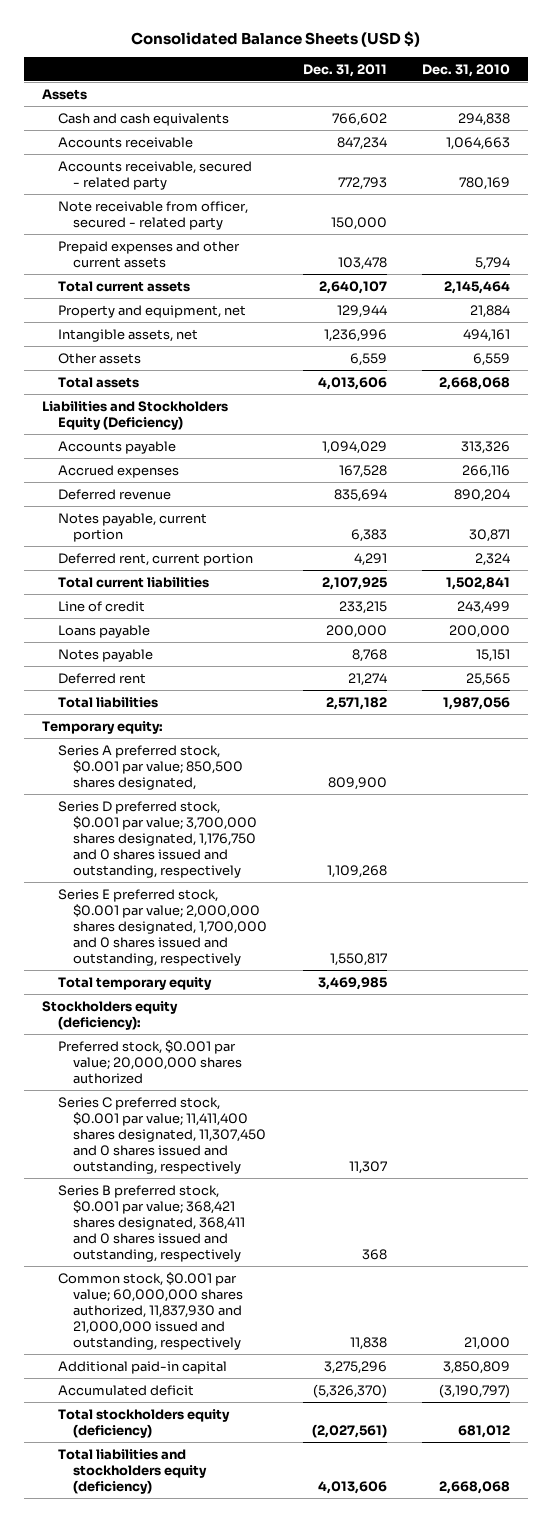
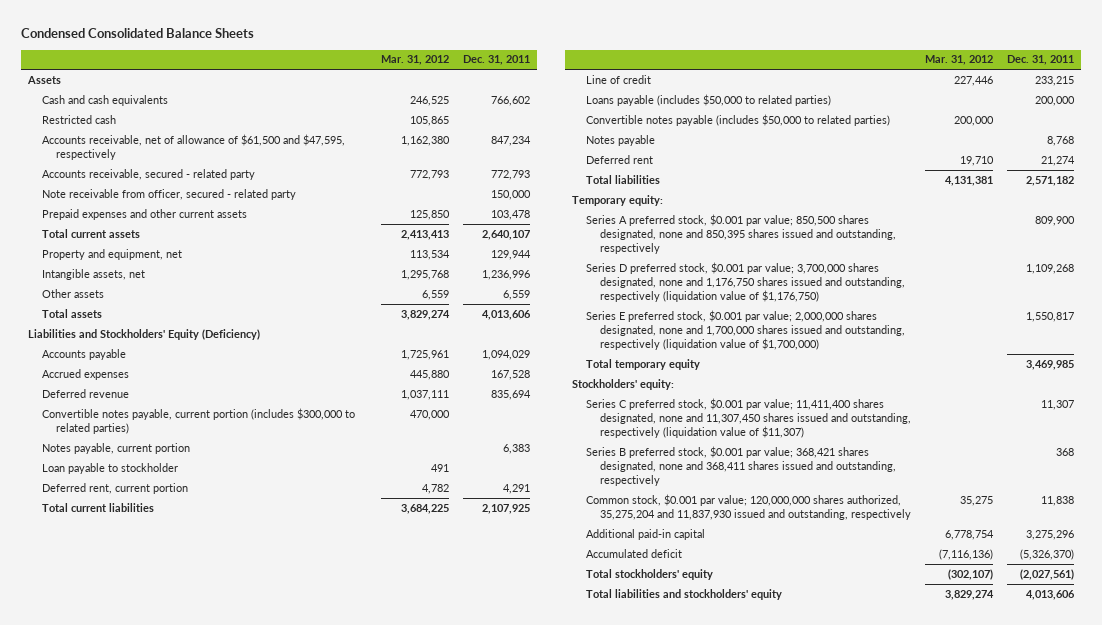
[130,31,420,48] Consolidated Balance Sheets (USD $) -> [21,28,255,39] Condensed Consolidated Balance Sheets
[422,63,511,77] Dec. 31, 2010 -> none
none -> [381,55,450,66] Mar. 31, 2012
none -> [42,114,117,124] Restricted cash
[57,136,193,148] Accounts receivable -> [42,133,346,161] Accounts receivable, net of allowance of $61,500 and $47,595, respectively
[41,400,228,430] Liabilities and Stockholders Equity (Deficiency) -> [28,328,261,340] Liabilities and Stockholders' Equity (Deficiency)
none -> [42,407,356,435] Convertible notes payable, current portion (includes $300,000 to related parties)
none -> [42,462,179,474] Loan payable to stockholder
[57,624,150,638] Loans payable -> [586,93,832,106] Loans payable (includes $50,000 to related parties)
none -> [586,113,891,126] Convertible notes payable (includes $50,000 to related parties)
[57,744,244,790] Series A preferred stock, $0.001 par value; 850,500 shares designated, -> [586,213,897,255] Series A preferred stock, $0.001 par value; 850,500 shares designated, none and 850,395 shares issued and outstanding, respectively
[57,800,258,878] Series D preferred stock, $0.001 par value; 3,700,000 shares designated, 1,176,750 and 0 shares issued and outstanding, respectively -> [586,261,906,303] Series D preferred stock, $0.001 par value; 3,700,000 shares designated, none and 1,176,750 shares issued and outstanding, respectively (liquidation value of $1,176,750)
[57,888,268,966] Series E preferred stock, $0.001 par value; 2,000,000 shares designated, 1,700,000 and 0 shares issued and outstanding, respectively -> [586,309,906,351] Series E preferred stock, $0.001 par value; 2,000,000 shares designated, none and 1,700,000 shares issued and outstanding, respectively (liquidation value of $1,700,000)
[57,1039,243,1084] Preferred stock, $0.001 par value; 20,000,000 shares authorized -> none
[41,1000,178,1030] Stockholders equity (deficiency): -> [571,378,674,390] Stockholders' equity:
[57,1096,267,1174] Series C preferred stock, $0.001 par value; 11,411,400 shares designated, 11,307,450 and 0 shares issued and outstanding, respectively -> [586,397,912,439] Series C preferred stock, $0.001 par value; 11,411,400 shares designated, none and 11,307,450 shares issued and outstanding, respectively (liquidation value of $11,307)
[57,1184,246,1262] Series B preferred stock, $0.001 par value; 368,421 shares designated, 368,411 and 0 shares issued and outstanding, respectively -> [586,445,897,487] Series B preferred stock, $0.001 par value; 368,421 shares designated, none and 368,411 shares issued and outstanding, respectively
[57,1271,244,1350] Common stock, $0.001 par value; 60,000,000 shares authorized, 11,837,930 and 21,000,000 issued and outstanding, respectively -> [586,493,912,521] Common stock, $0.001 par value; 120,000,000 shares authorized, 35,275,204 and 11,837,930 issued and outstanding, respectively
[57,1408,230,1438] Total stockholders equity (deficiency) -> [586,568,714,580] Total stockholders' equity
[57,1448,208,1494] Total liabilities and stockholders equity (deficiency) -> [586,588,783,600] Total liabilities and stockholders' equity

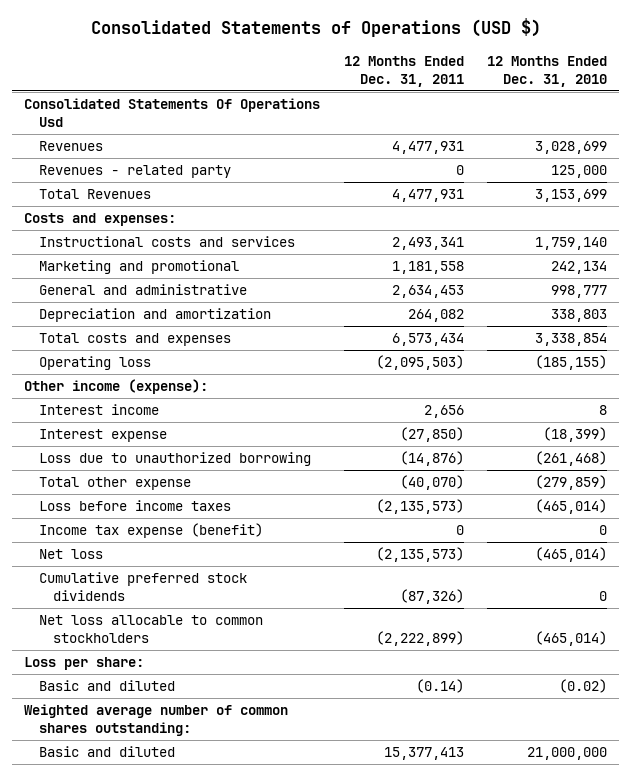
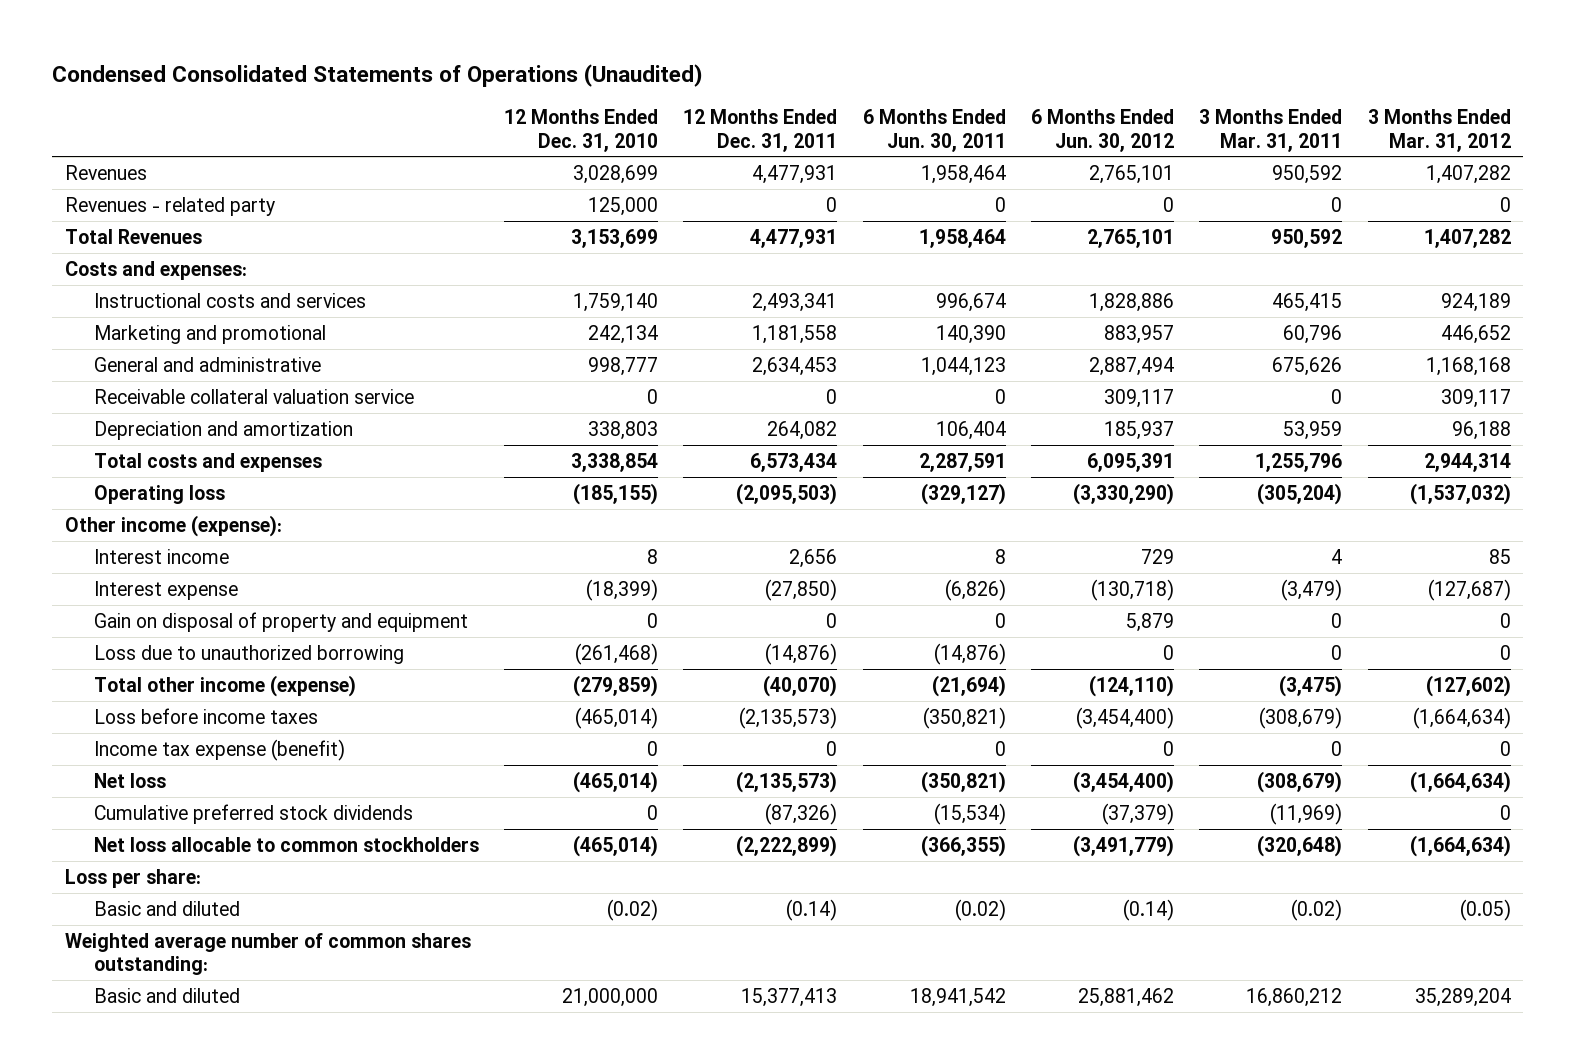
[90,18,541,38] Consolidated Statements of Operations (USD $) -> [51,64,703,88] Condensed Consolidated Statements of Operations (Unaudited)
none -> [862,109,1006,152] 6 Months Ended Jun. 30, 2011
none -> [1031,109,1175,152] 6 Months Ended Jun. 30, 2012
none -> [1199,109,1343,152] 3 Months Ended Mar. 31, 2011
none -> [1367,109,1511,152] 3 Months Ended Mar. 31, 2012
[24,98,321,128] Consolidated Statements Of Operations Usd -> none
none -> [93,388,414,404] Receivable collateral valuation service
none -> [93,611,468,632] Gain on disposal of property and equipment
[38,477,191,491] Total other expense -> [93,674,356,697] Total other income (expense)

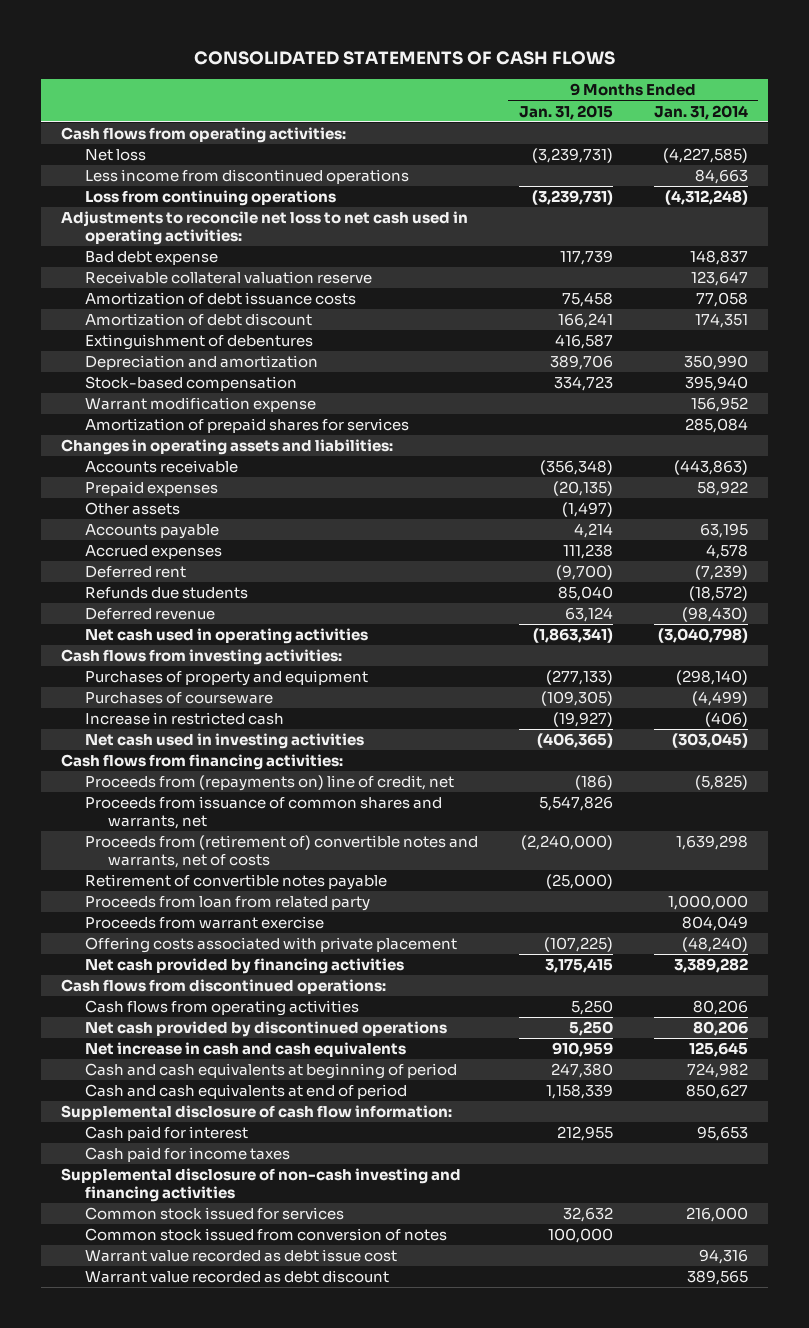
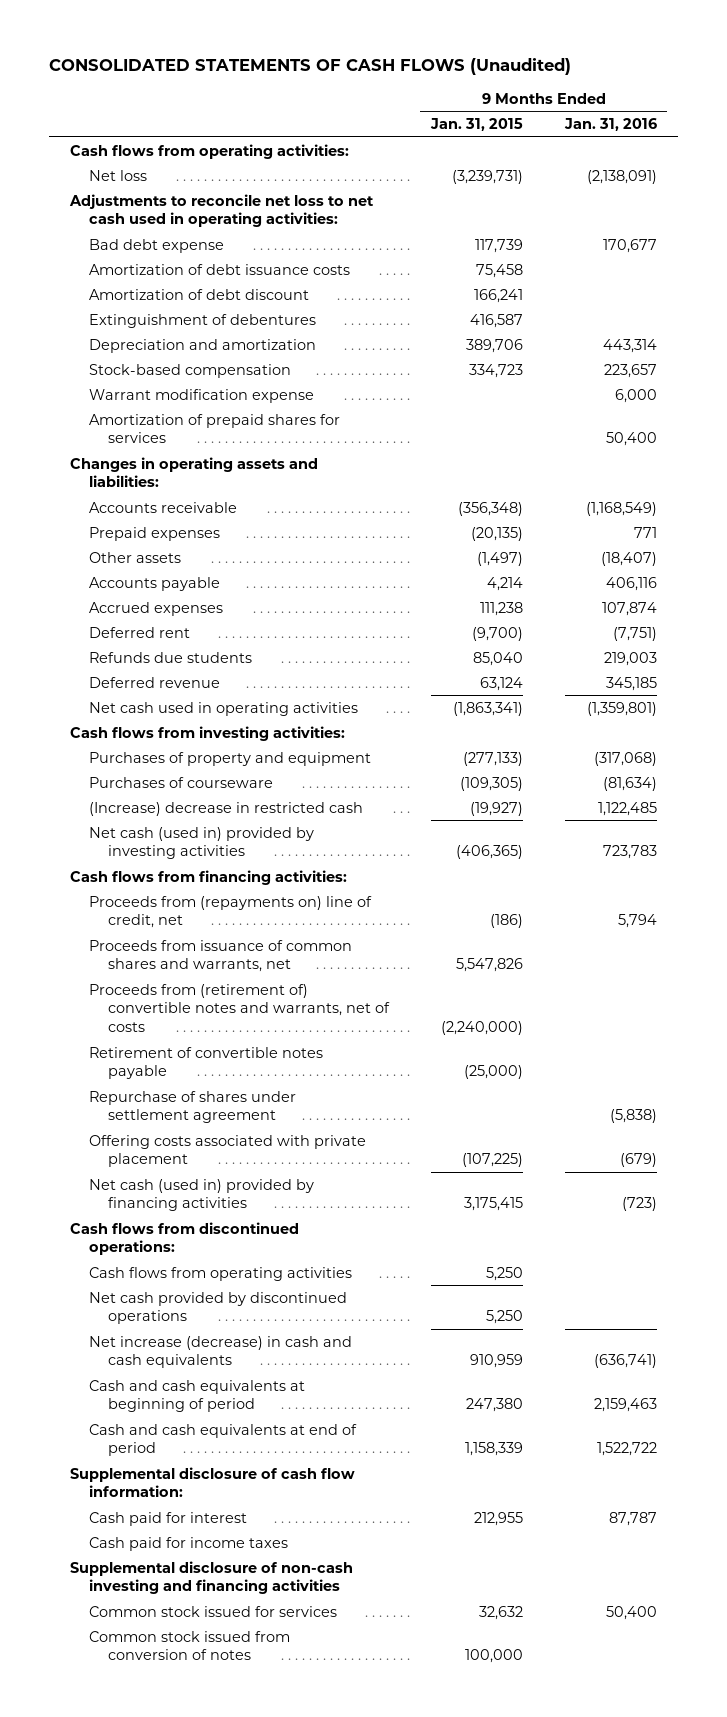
[193,51,615,66] CONSOLIDATED STATEMENTS OF CASH FLOWS -> [48,58,571,76] CONSOLIDATED STATEMENTS OF CASH FLOWS (Unaudited)
[653,104,748,120] Jan. 31, 2014 -> none
none -> [563,118,657,132] Jan. 31, 2016
[84,169,409,185] Less income from discontinued operations -> none
[84,190,336,207] Loss from continuing operations -> none
[84,271,372,285] Receivable collateral valuation reserve -> none
[84,712,284,726] Increase in restricted cash -> [88,801,363,816] (Increase) decrease in restricted cash
[84,733,364,750] Net cash used in investing activities -> [88,826,314,860] Net cash (used in) provided by investing activities
[84,896,370,912] Proceeds from loan from related party -> none
[84,916,324,930] Proceeds from warrant exercise -> none
none -> [88,1090,296,1124] Repurchase of shares under settlement agreement
[84,958,404,975] Net cash provided by financing activities -> [88,1178,314,1212] Net cash (used in) provided by financing activities
[84,1042,406,1058] Net increase in cash and cash equivalents -> [88,1335,352,1369] Net increase (decrease) in cash and cash equivalents
[84,1249,397,1263] Warrant value recorded as debt issue cost -> none
[84,1270,389,1284] Warrant value recorded as debt discount -> none

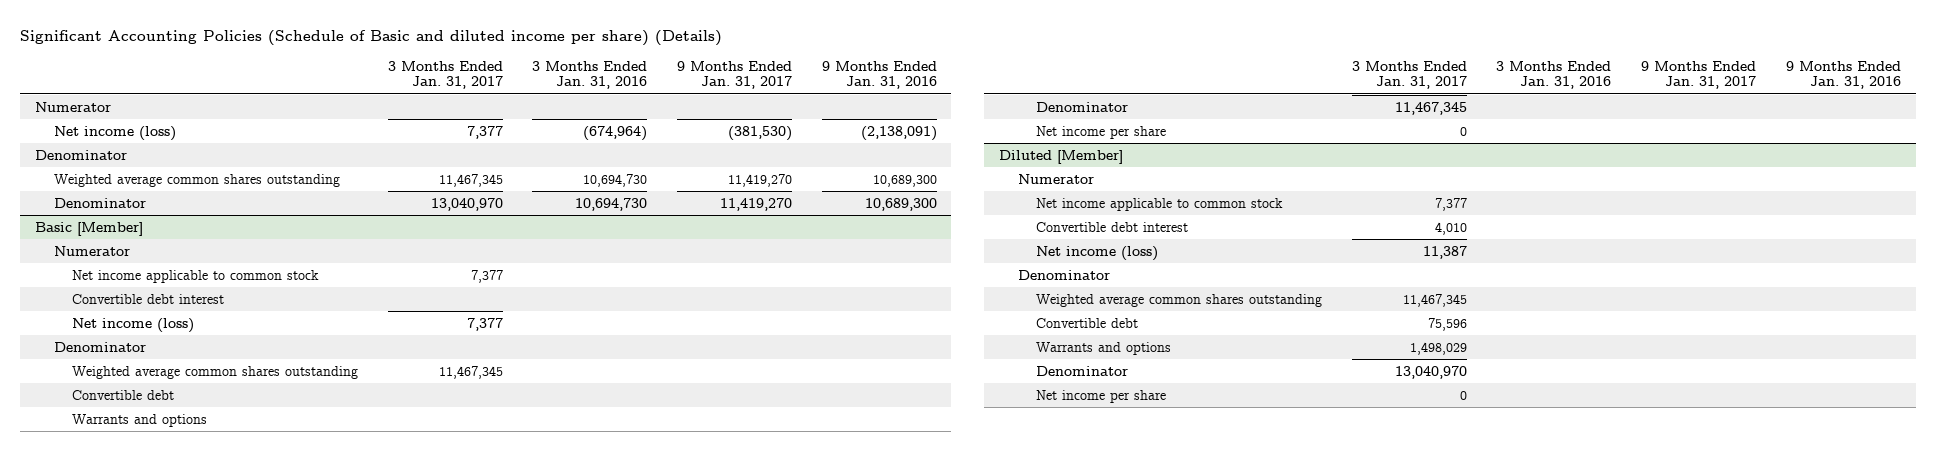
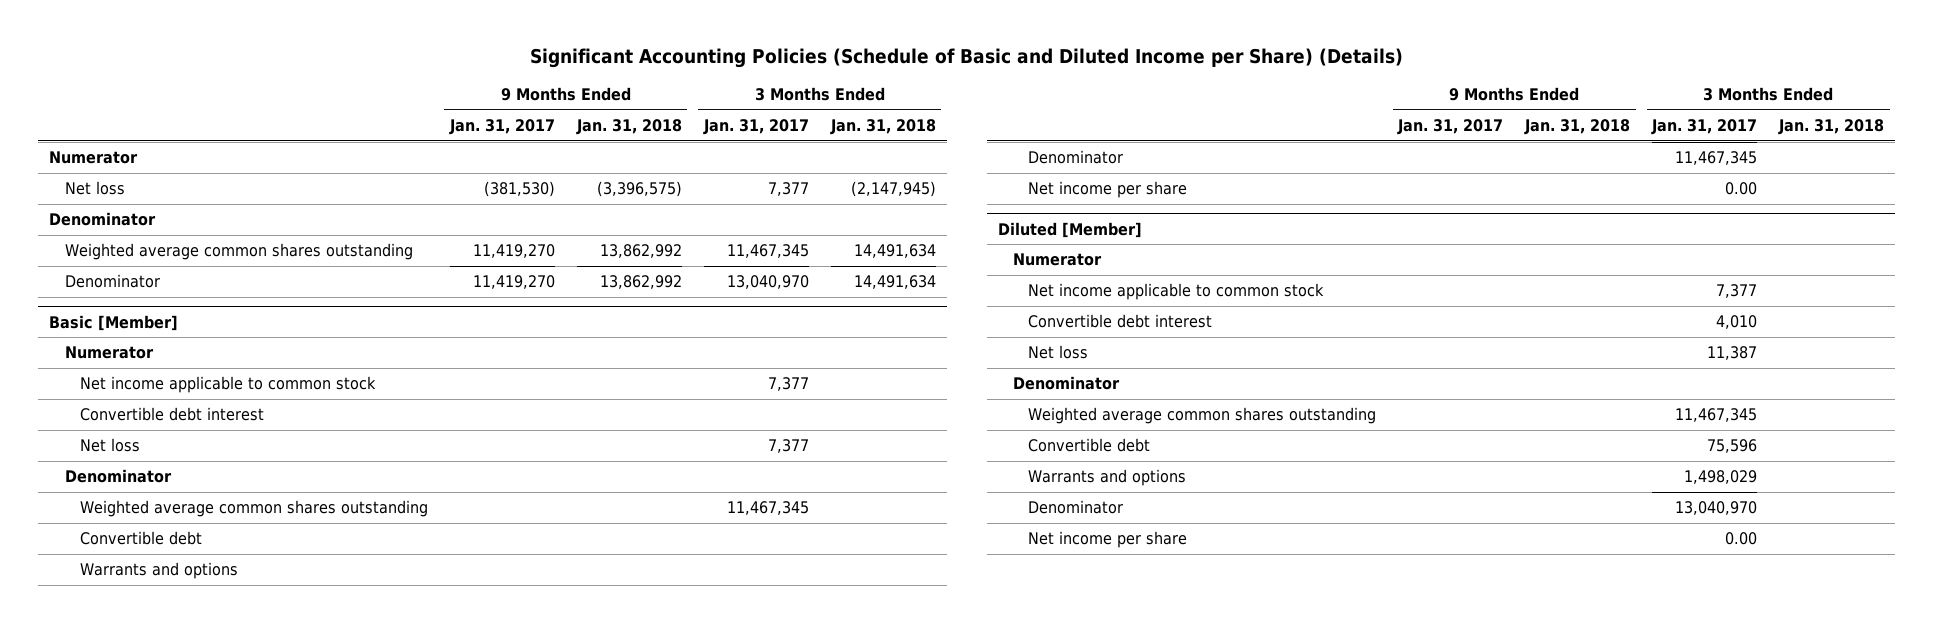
[20,29,723,46] Significant Accounting Policies (Schedule of Basic and diluted income per share) (Details) -> [529,48,1403,69] Significant Accounting Policies (Schedule of Basic and Diluted Income per Share) (Details)
[532,60,648,90] 3 Months Ended Jan. 31, 2016 -> none
[821,60,937,90] 9 Months Ended Jan. 31, 2016 -> none
none -> [575,119,682,136] Jan. 31, 2018
none -> [829,119,936,136] Jan. 31, 2018
[53,125,176,141] Net income (loss) -> [64,181,125,196] Net loss
[72,317,195,333] Net income (loss) -> [79,438,140,453] Net loss
[1459,126,1467,136] 0 -> [1725,182,1758,196] 0.00
[1036,245,1159,261] Net income (loss) -> [1028,345,1089,360] Net loss
[1459,390,1467,400] 0 -> [1725,532,1758,546] 0.00

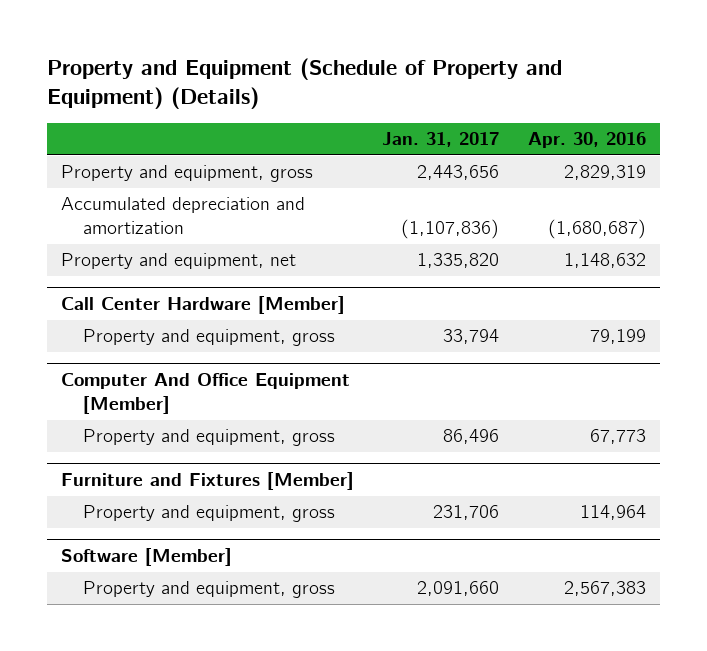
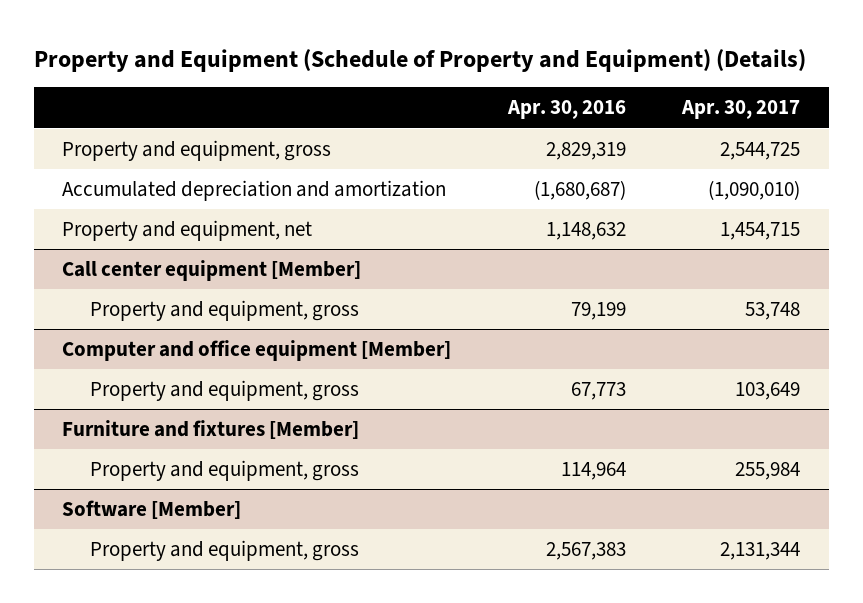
[382,132,500,148] Jan. 31, 2017 -> none
none -> [681,100,801,120] Apr. 30, 2017
[60,296,345,315] Call Center Hardware [Member] -> [62,260,362,282] Call center equipment [Member]
[60,373,350,415] Computer And Office Equipment [Member] -> [62,340,452,362] Computer and office equipment [Member]
[60,472,354,491] Furniture and Fixtures [Member] -> [62,420,360,440] Furniture and fixtures [Member]

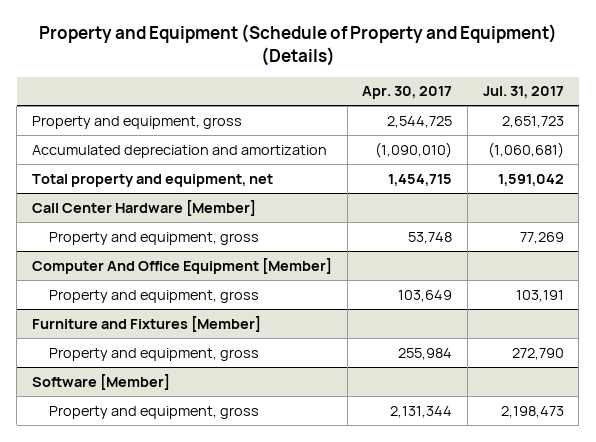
[506,100,626,120] Apr. 30, 2016 -> none
none -> [482,86,564,99] Jul. 31, 2017
[62,220,313,242] Property and equipment, net -> [31,173,273,187] Total property and equipment, net
[62,260,362,282] Call center equipment [Member] -> [31,199,256,216] Call Center Hardware [Member]
[62,340,452,362] Computer and office equipment [Member] -> [31,257,332,274] Computer And Office Equipment [Member]
[62,420,360,440] Furniture and fixtures [Member] -> [31,315,261,332] Furniture and Fixtures [Member]

